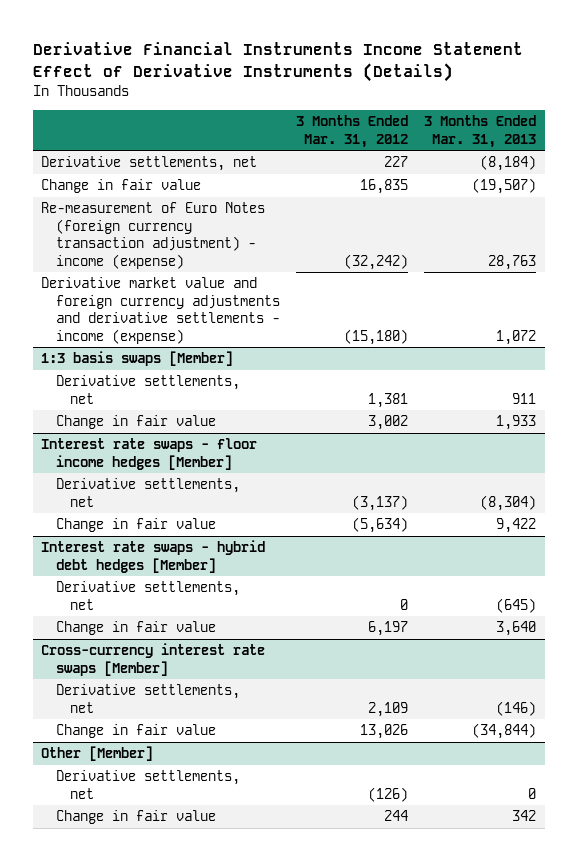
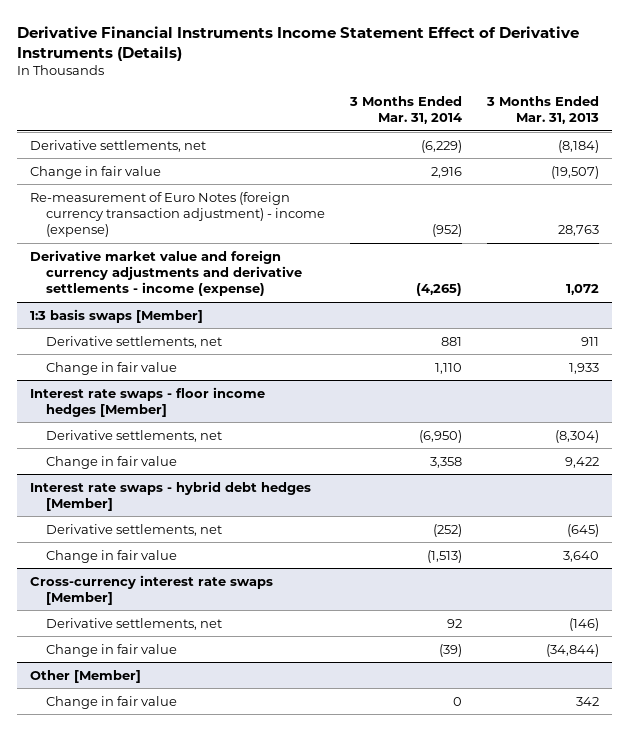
[296,115,409,148] 3 Months Ended Mar. 31, 2012 -> none
none -> [349,96,463,125] 3 Months Ended Mar. 31, 2014
[55,770,240,799] Derivative settlements, net -> none

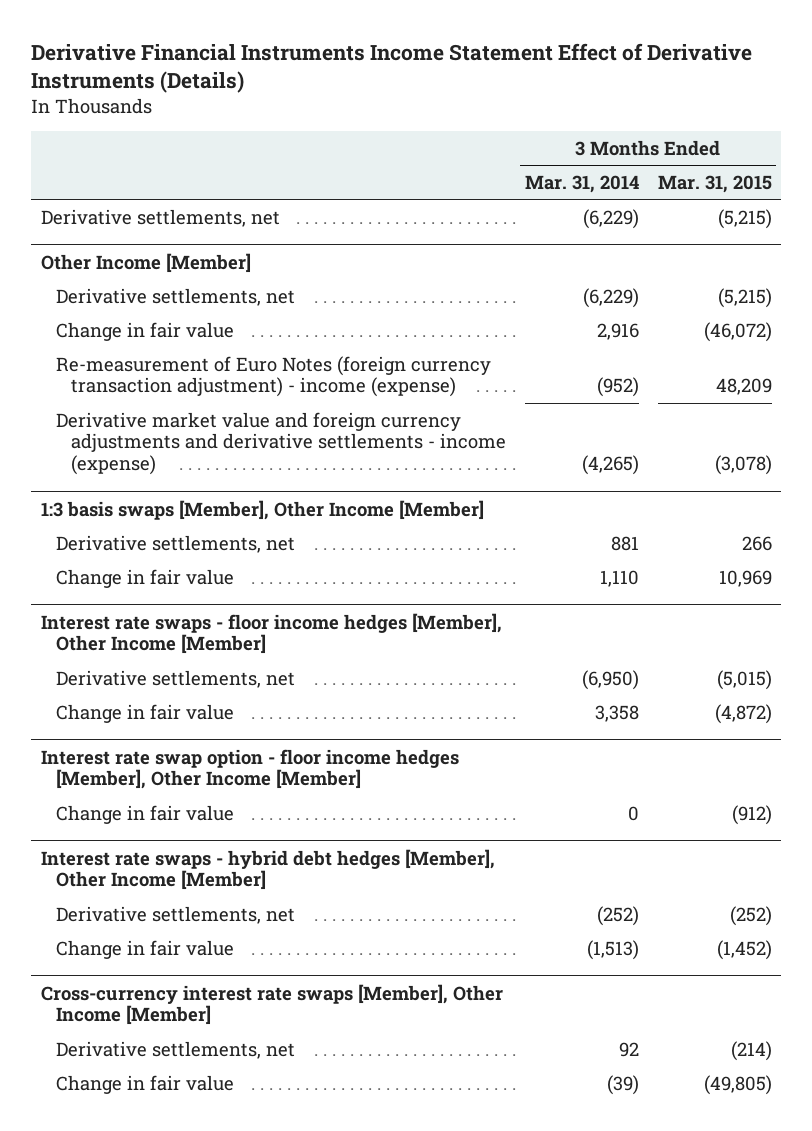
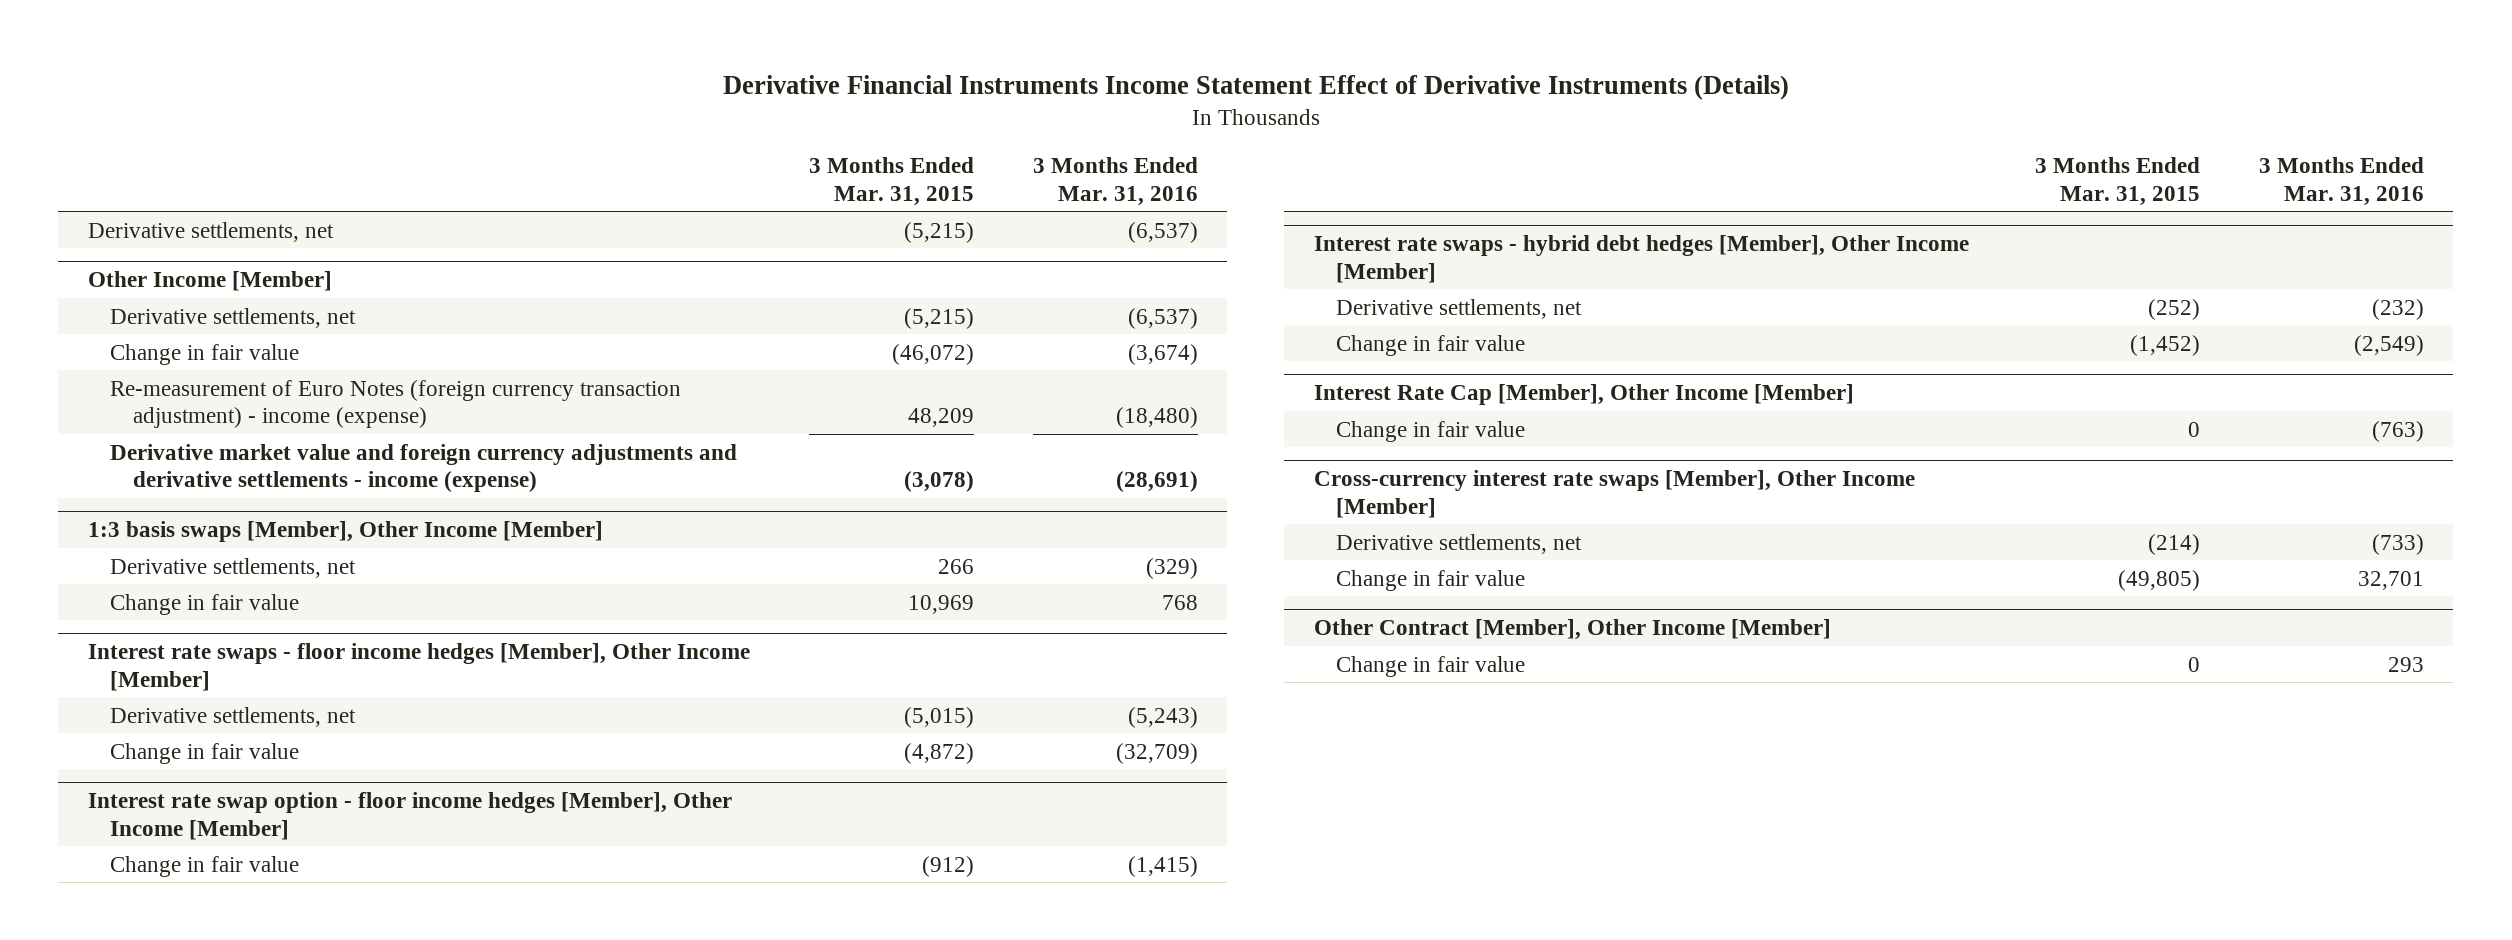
[524,174,639,193] Mar. 31, 2014 -> none
none -> [1032,157,1198,206] 3 Months Ended Mar. 31, 2016
none -> [1313,384,1854,406] Interest Rate Cap [Member], Other Income [Member]
none -> [1336,420,1526,442] Change in fair value
none -> [1313,619,1831,641] Other Contract [Member], Other Income [Member]
none -> [1336,655,1526,677] Change in fair value

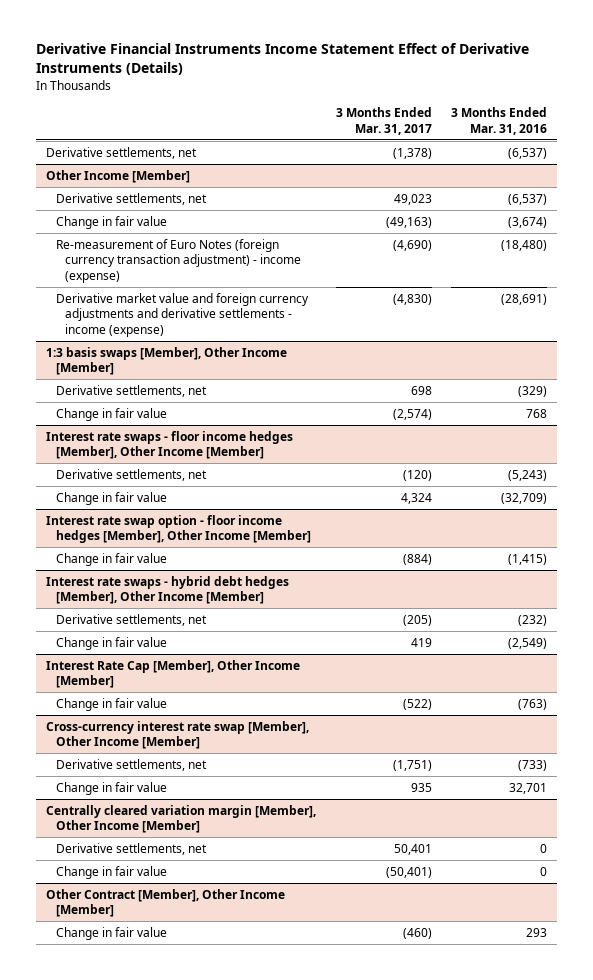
[808,157,974,206] 3 Months Ended Mar. 31, 2015 -> none
none -> [335,107,432,135] 3 Months Ended Mar. 31, 2017
[1313,470,1915,518] Cross-currency interest rate swaps [Member], Other Income [Member] -> [45,720,309,750] Cross-currency interest rate swap [Member], Other Income [Member]
none -> [45,804,316,834] Centrally cleared variation margin [Member], Other Income [Member]
none -> [55,842,207,855] Derivative settlements, net
none -> [55,865,167,879] Change in fair value

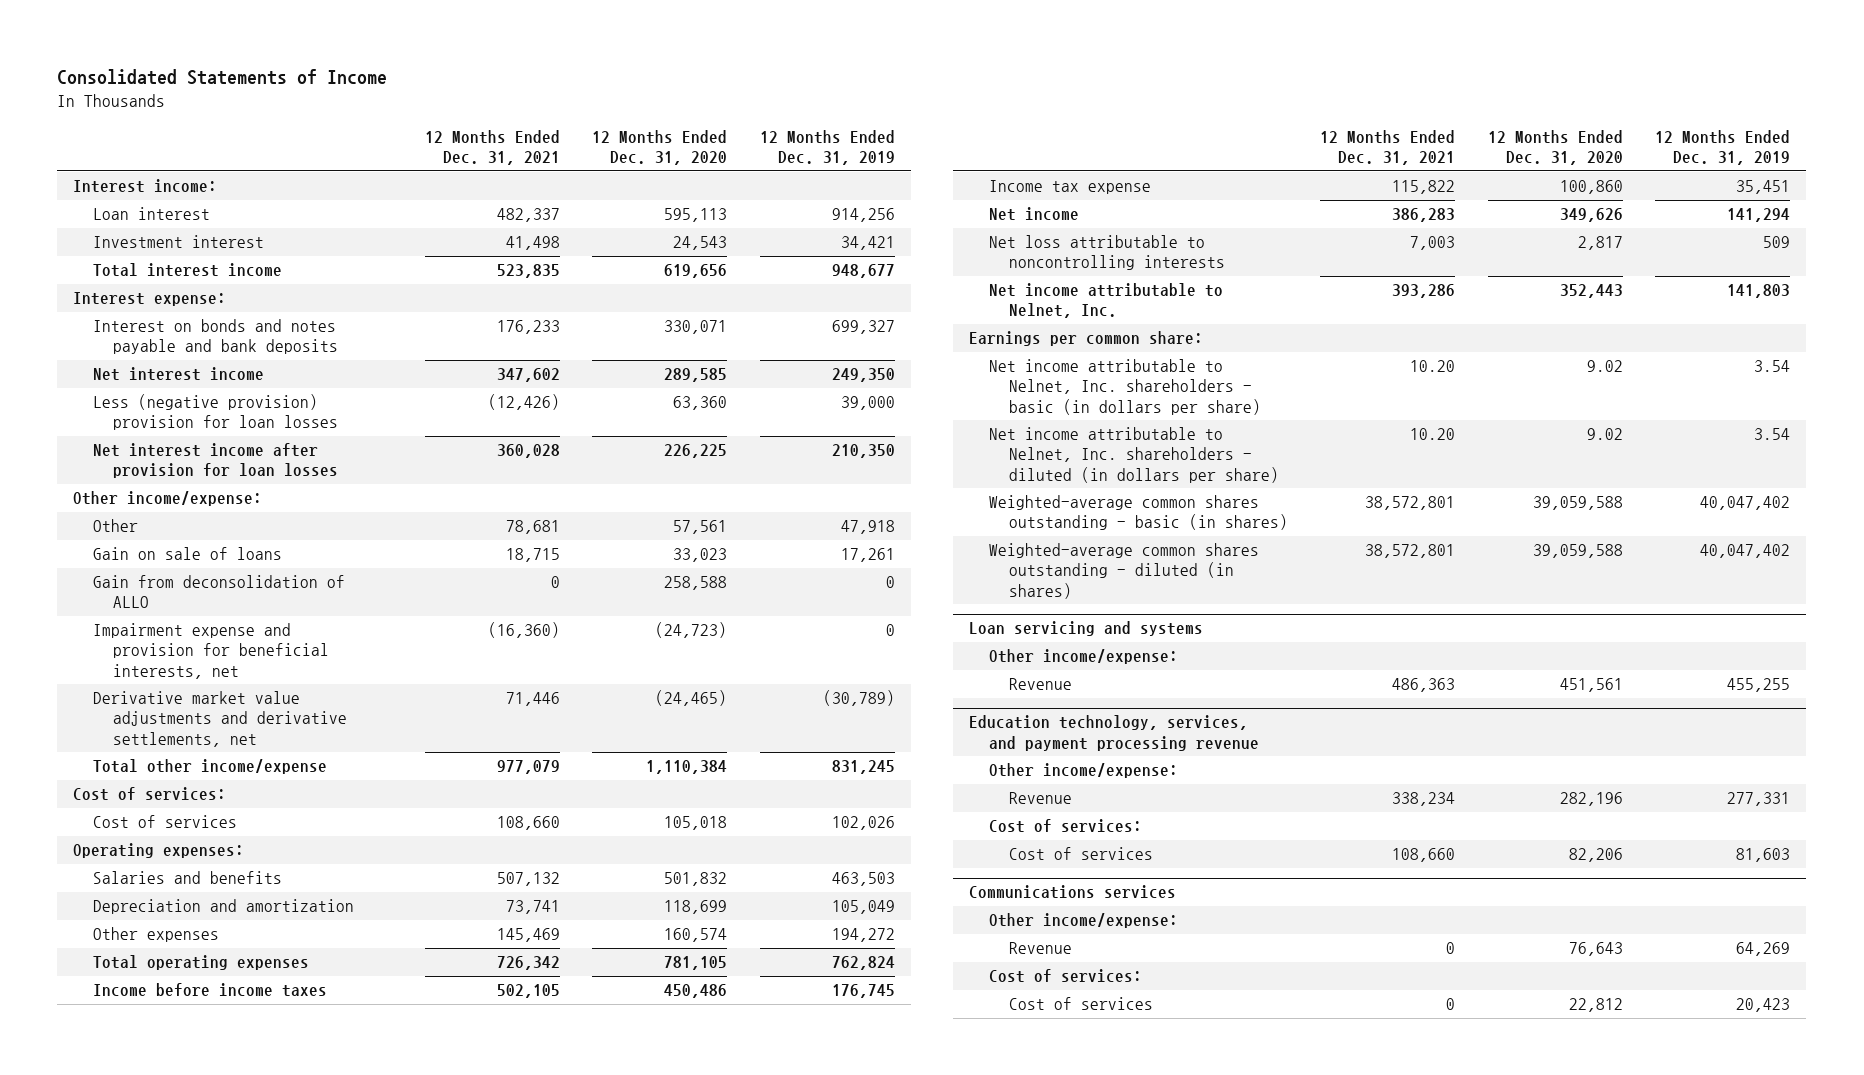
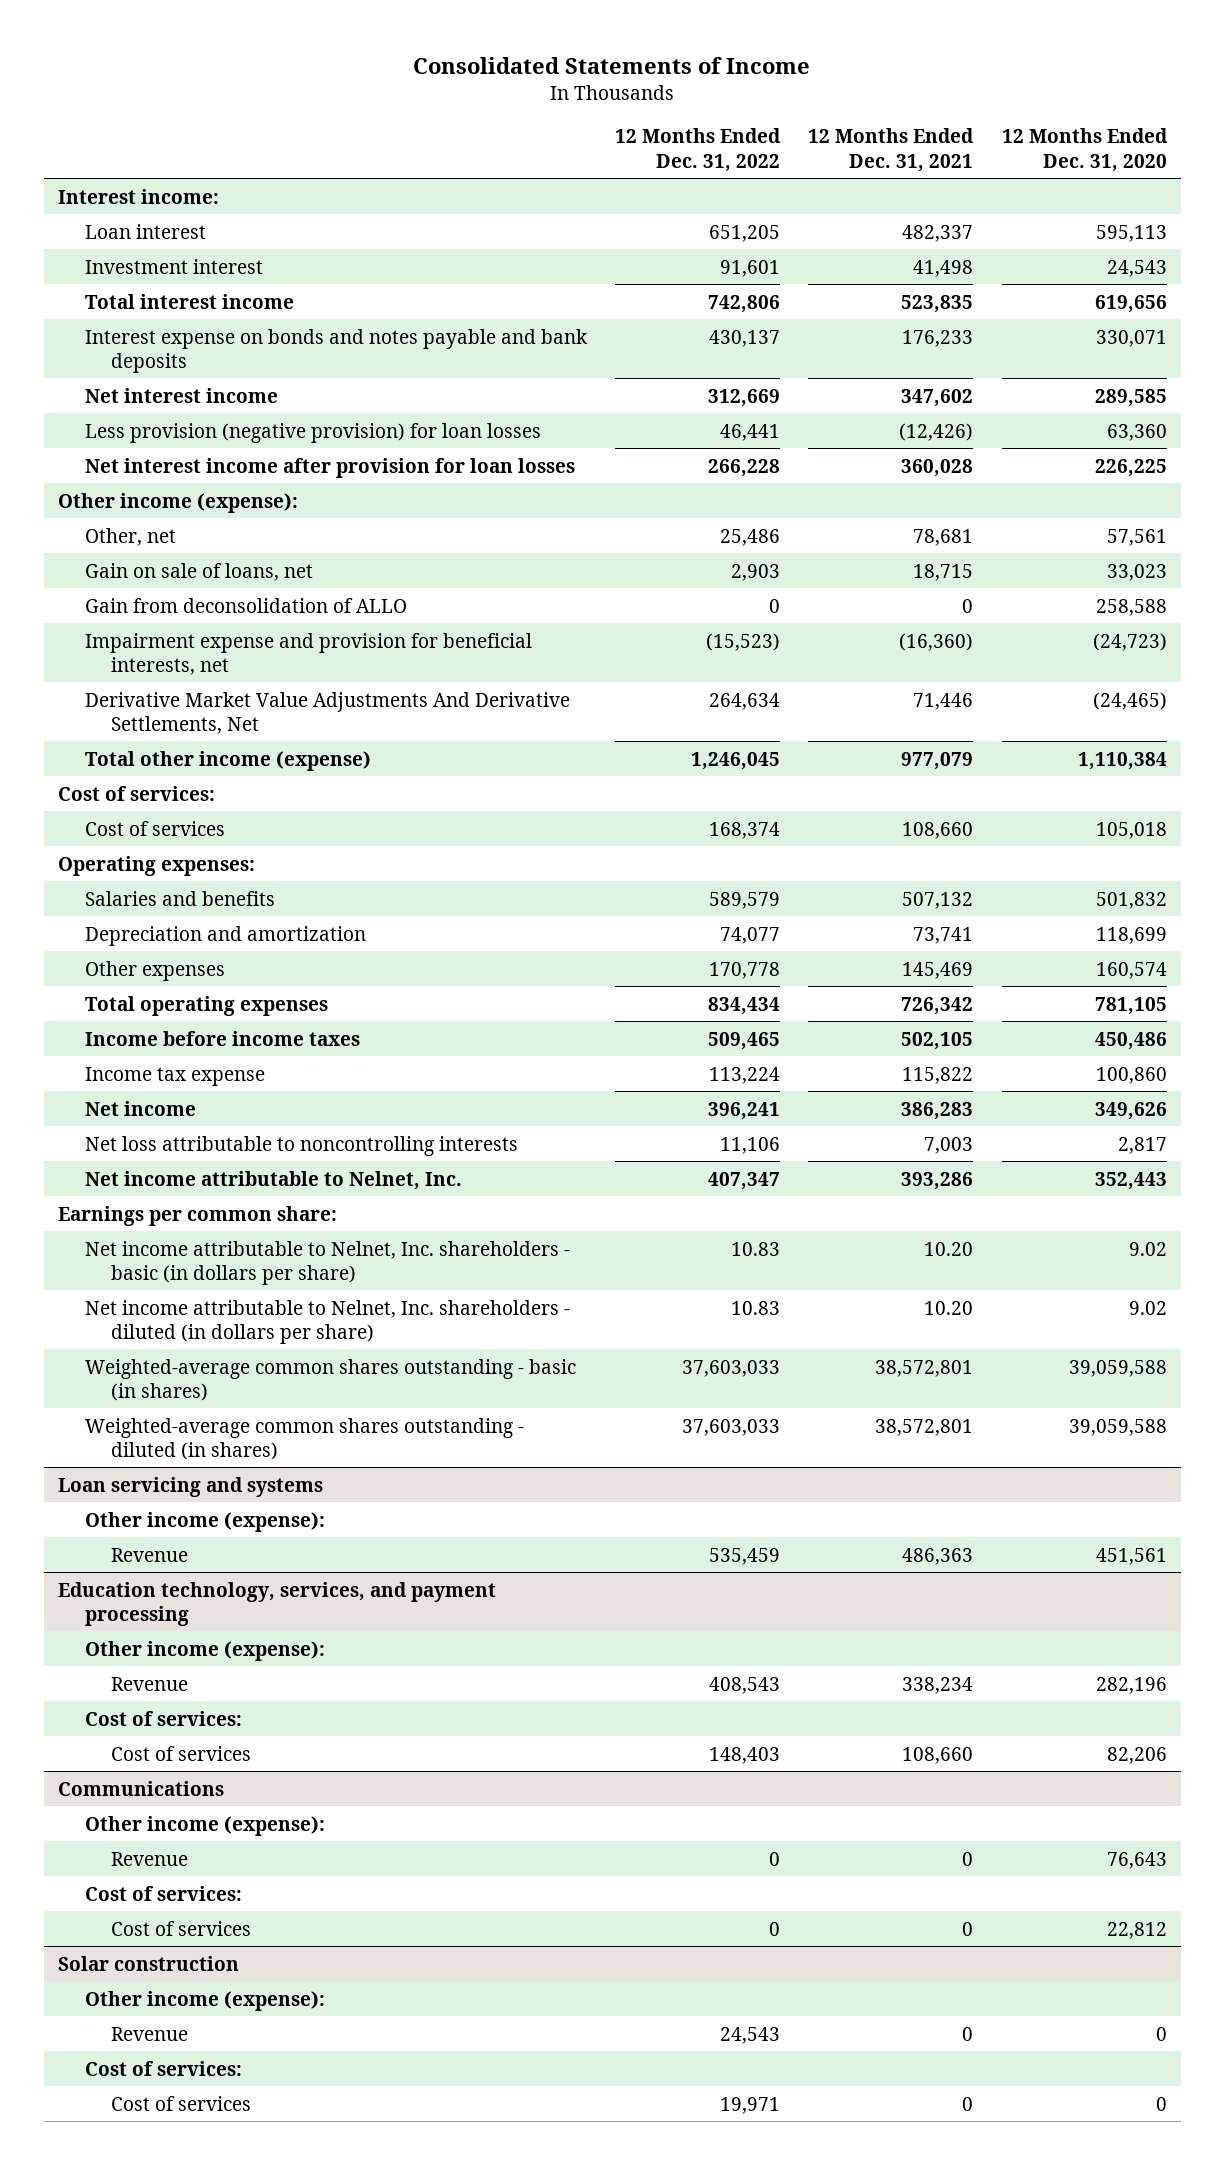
[759,130,895,166] 12 Months Ended Dec. 31, 2019 -> none
none -> [615,128,782,172] 12 Months Ended Dec. 31, 2022
[73,292,227,307] Interest expense: -> none
[93,319,339,355] Interest on bonds and notes payable and bank deposits -> [84,328,588,373] Interest expense on bonds and notes payable and bank deposits
[93,394,339,431] Less (negative provision) provision for loan losses -> [84,422,541,443] Less provision (negative provision) for loan losses
[73,491,263,507] Other income/expense: -> [58,492,299,513] Other income (expense):
[93,519,139,533] Other -> [84,527,176,546] Other, net
[93,547,283,561] Gain on sale of loans -> [84,562,313,581] Gain on sale of loans, net
[93,691,348,747] Derivative market value adjustments and derivative settlements, net -> [84,691,570,734] Derivative Market Value Adjustments And Derivative Settlements, Net
[93,759,328,775] Total other income/expense -> [84,750,371,771] Total other income (expense)
[988,649,1178,665] Other income/expense: -> [84,1511,325,1532] Other income (expense):
[969,715,1259,751] Education technology, services, and payment processing revenue -> [58,1581,497,1626] Education technology, services, and payment processing
[988,763,1178,779] Other income/expense: -> [84,1640,325,1661] Other income (expense):
[969,885,1177,900] Communications services -> [58,1780,225,1796] Communications
[988,913,1178,929] Other income/expense: -> [84,1815,325,1836] Other income (expense):
none -> [58,1955,240,1971] Solar construction
none -> [84,1990,325,2011] Other income (expense):
none -> [111,2026,189,2041] Revenue
none -> [84,2060,242,2076] Cost of services:
none -> [111,2095,252,2111] Cost of services

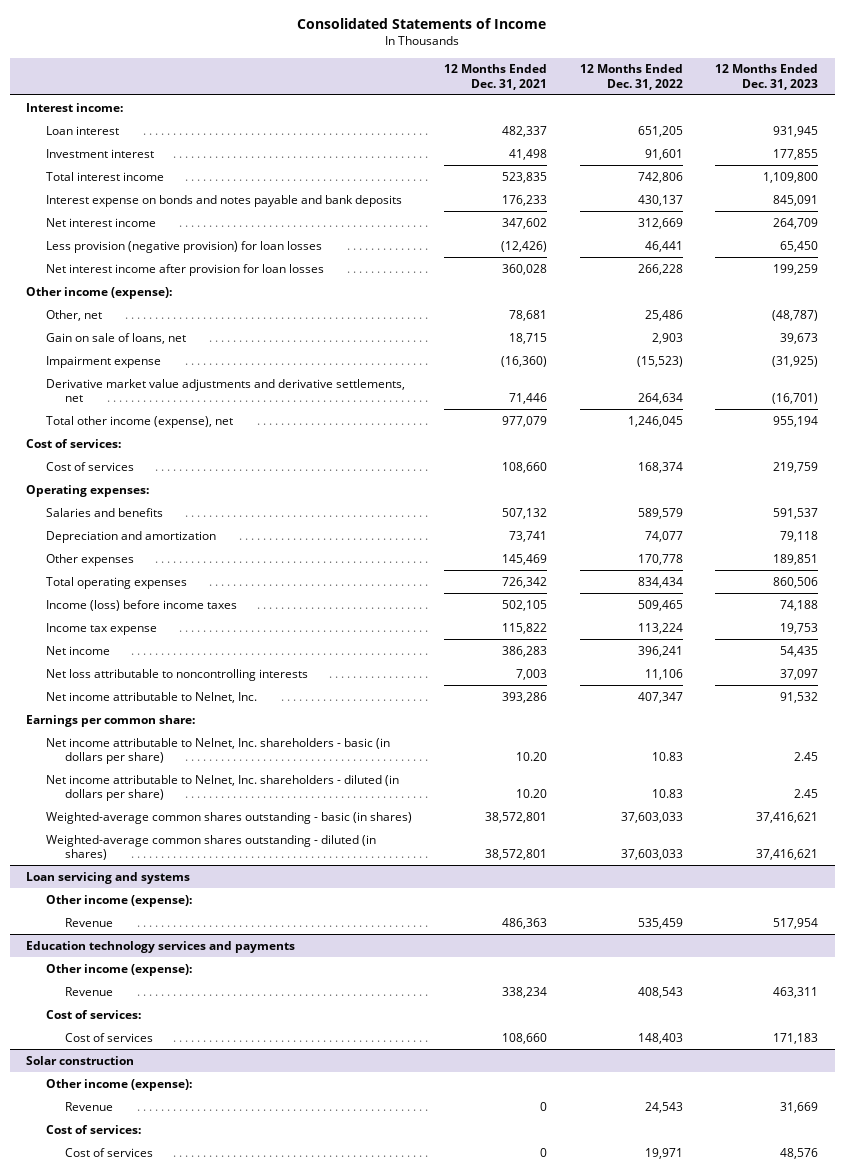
[1001,128,1168,172] 12 Months Ended Dec. 31, 2020 -> none
none -> [715,64,819,90] 12 Months Ended Dec. 31, 2023
[84,597,407,613] Gain from deconsolidation of ALLO -> none
[84,632,532,675] Impairment expense and provision for beneficial interests, net -> [45,355,161,368] Impairment expense
[84,691,570,734] Derivative Market Value Adjustments And Derivative Settlements, Net -> [45,378,405,403] Derivative market value adjustments and derivative settlements, net
[84,750,371,771] Total other income (expense) -> [45,415,233,428] Total other income (expense), net
[84,1030,360,1046] Income before income taxes -> [45,599,237,611] Income (loss) before income taxes
[58,1581,497,1626] Education technology, services, and payment processing -> [26,940,296,953] Education technology services and payments
[58,1780,225,1796] Communications -> none
[84,1815,325,1836] Other income (expense): -> none
[111,1851,189,1866] Revenue -> none
[84,1885,242,1901] Cost of services: -> none
[111,1920,252,1936] Cost of services -> none

